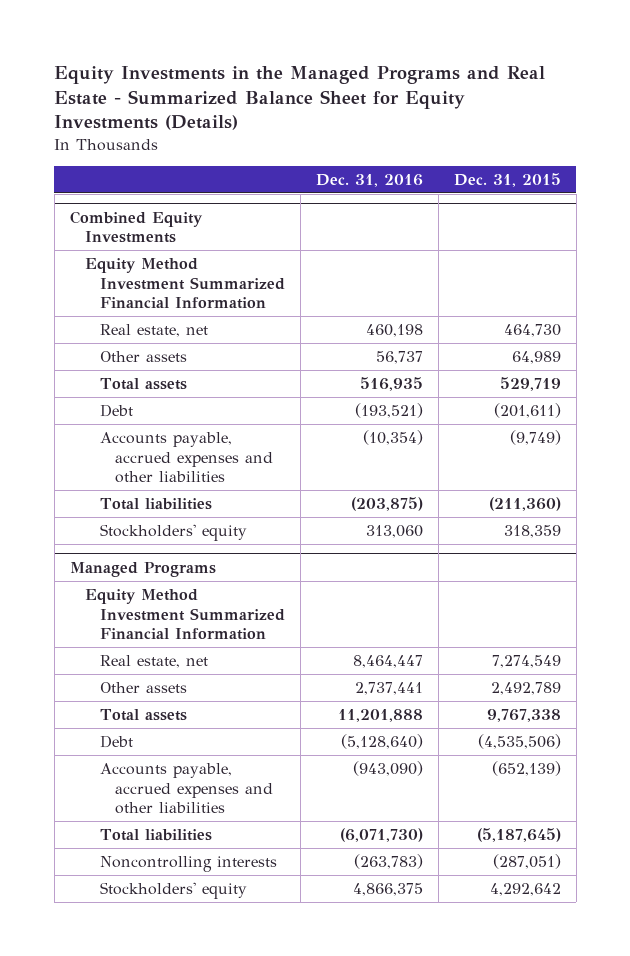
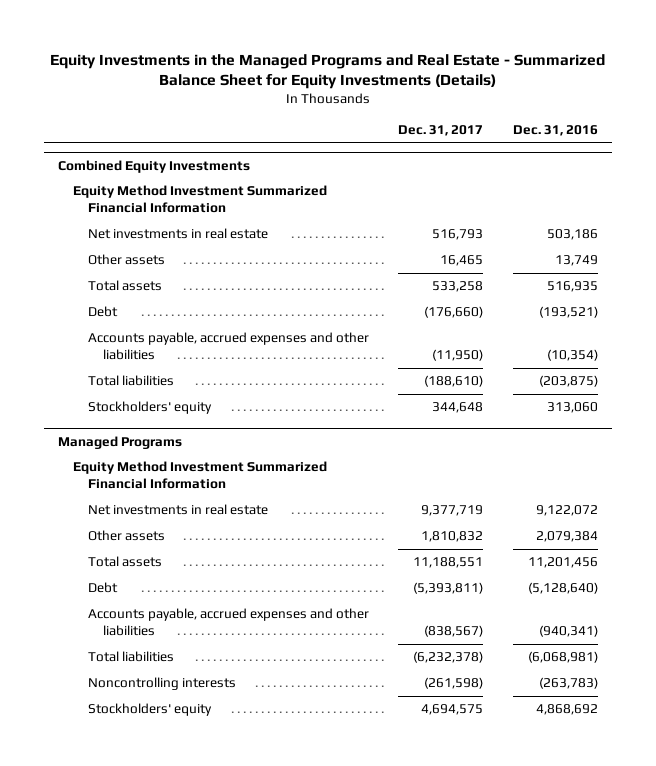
[453,172,561,187] Dec. 31, 2015 -> none
none -> [398,124,484,136] Dec. 31, 2017
[99,324,208,338] Real estate, net -> [88,228,269,240] Net investments in real estate
[365,324,423,338] 460,198 -> [546,229,598,241] 503,186
[375,351,423,365] 56,737 -> [554,255,598,267] 13,749
[99,655,208,669] Real estate, net -> [88,504,269,516] Net investments in real estate
[352,655,423,669] 8,464,447 -> [535,505,598,517] 9,122,072
[354,682,423,696] 2,737,441 -> [535,531,598,543] 2,079,384
[337,709,423,723] 11,201,888 -> [527,557,598,569] 11,201,456
[352,761,423,777] (943,090) -> [538,625,598,638] (940,341)
[339,828,423,843] (6,071,730) -> [527,651,598,664] (6,068,981)
[352,883,423,897] 4,866,375 -> [535,704,598,716] 4,868,692

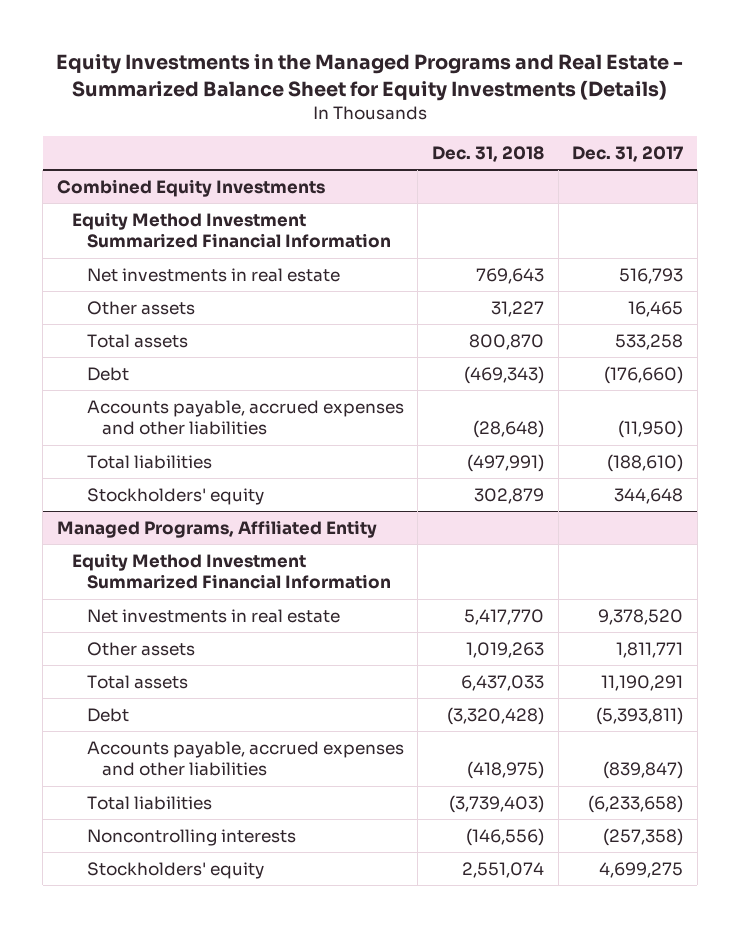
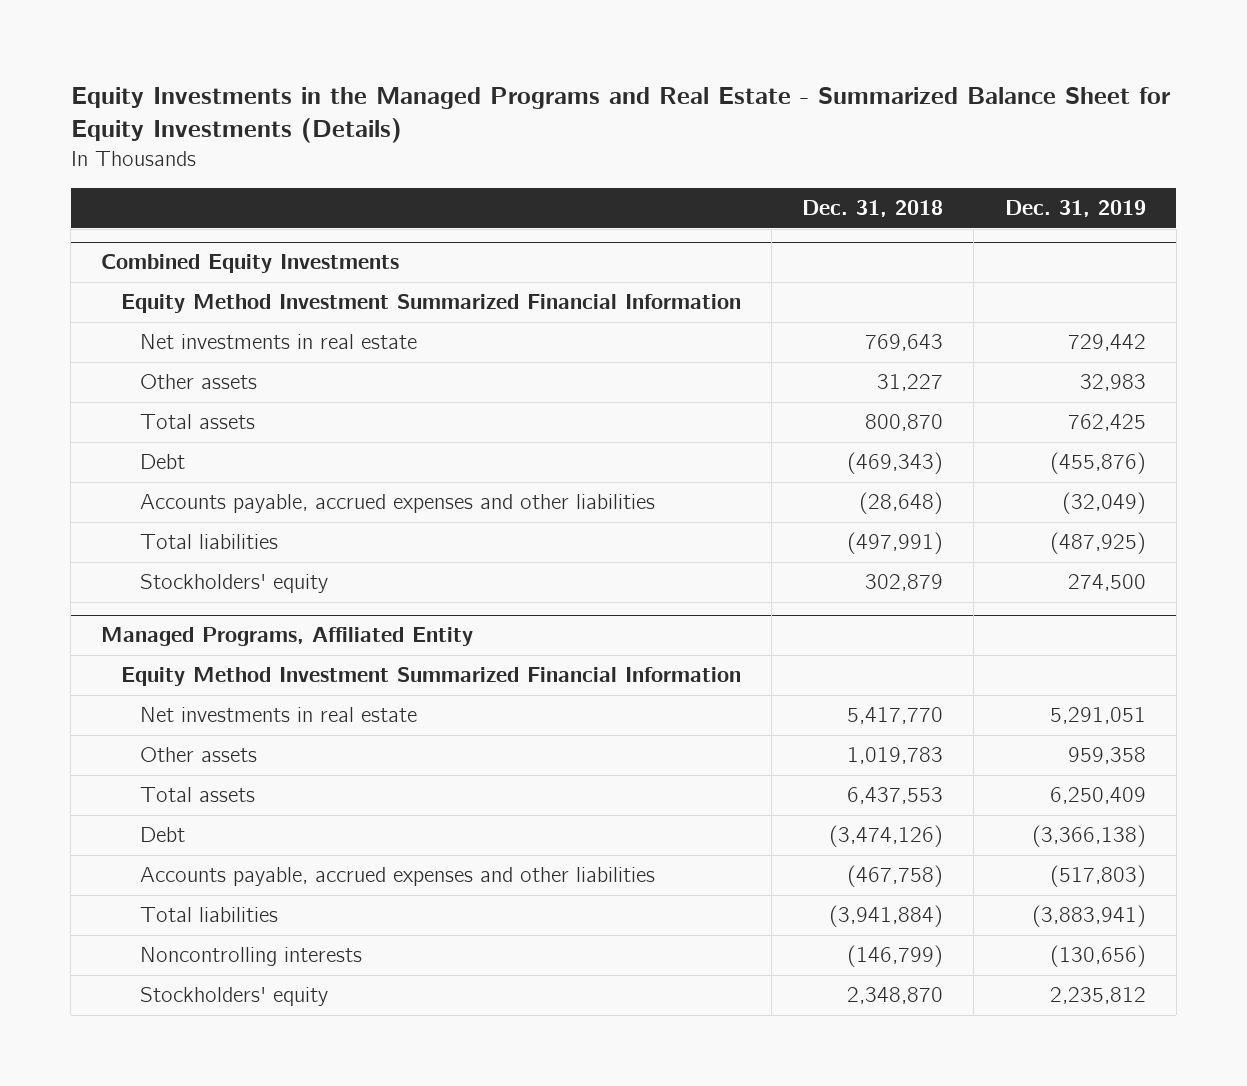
[572,145,684,162] Dec. 31, 2017 -> none
none -> [1004,200,1146,218] Dec. 31, 2019
[466,641,545,658] 1,019,263 -> [847,747,944,765] 1,019,783
[461,674,545,691] 6,437,033 -> [847,787,944,805] 6,437,553
[447,706,545,725] (3,320,428) -> [829,825,944,848] (3,474,126)
[467,761,545,780] (418,975) -> [847,865,944,888] (467,758)
[449,794,545,813] (3,739,403) -> [829,905,944,928] (3,941,884)
[466,827,545,846] (146,556) -> [847,945,944,968] (146,799)
[462,861,545,878] 2,551,074 -> [847,987,944,1005] 2,348,870

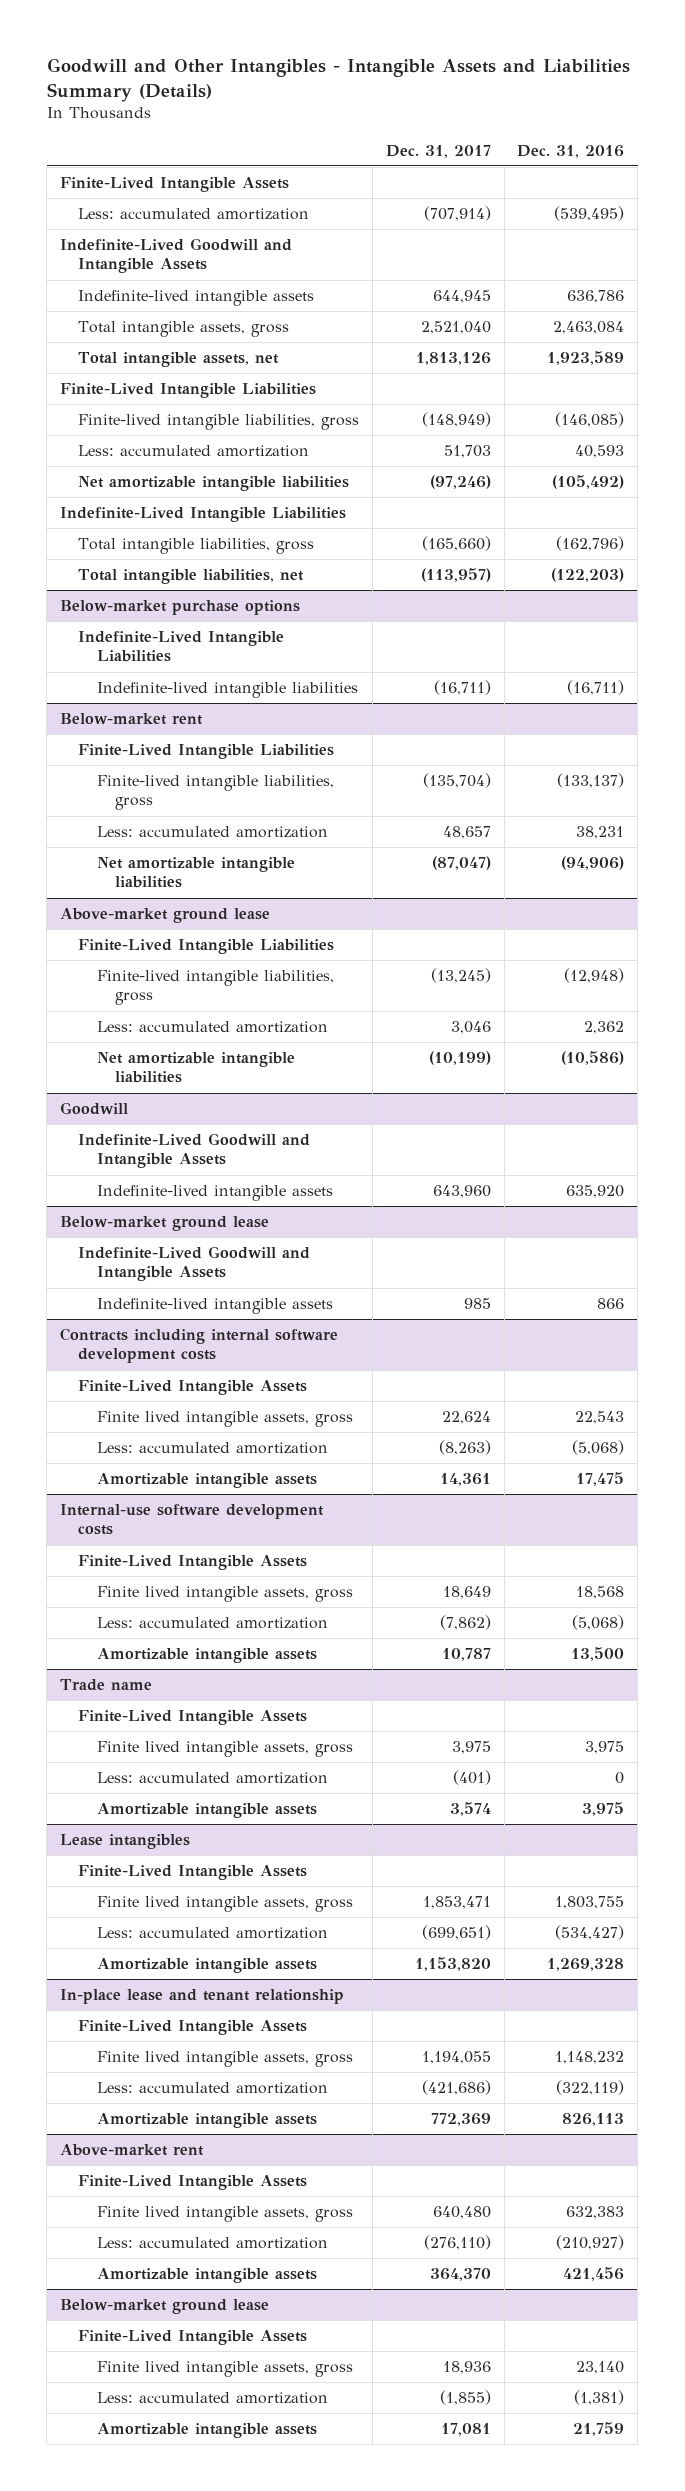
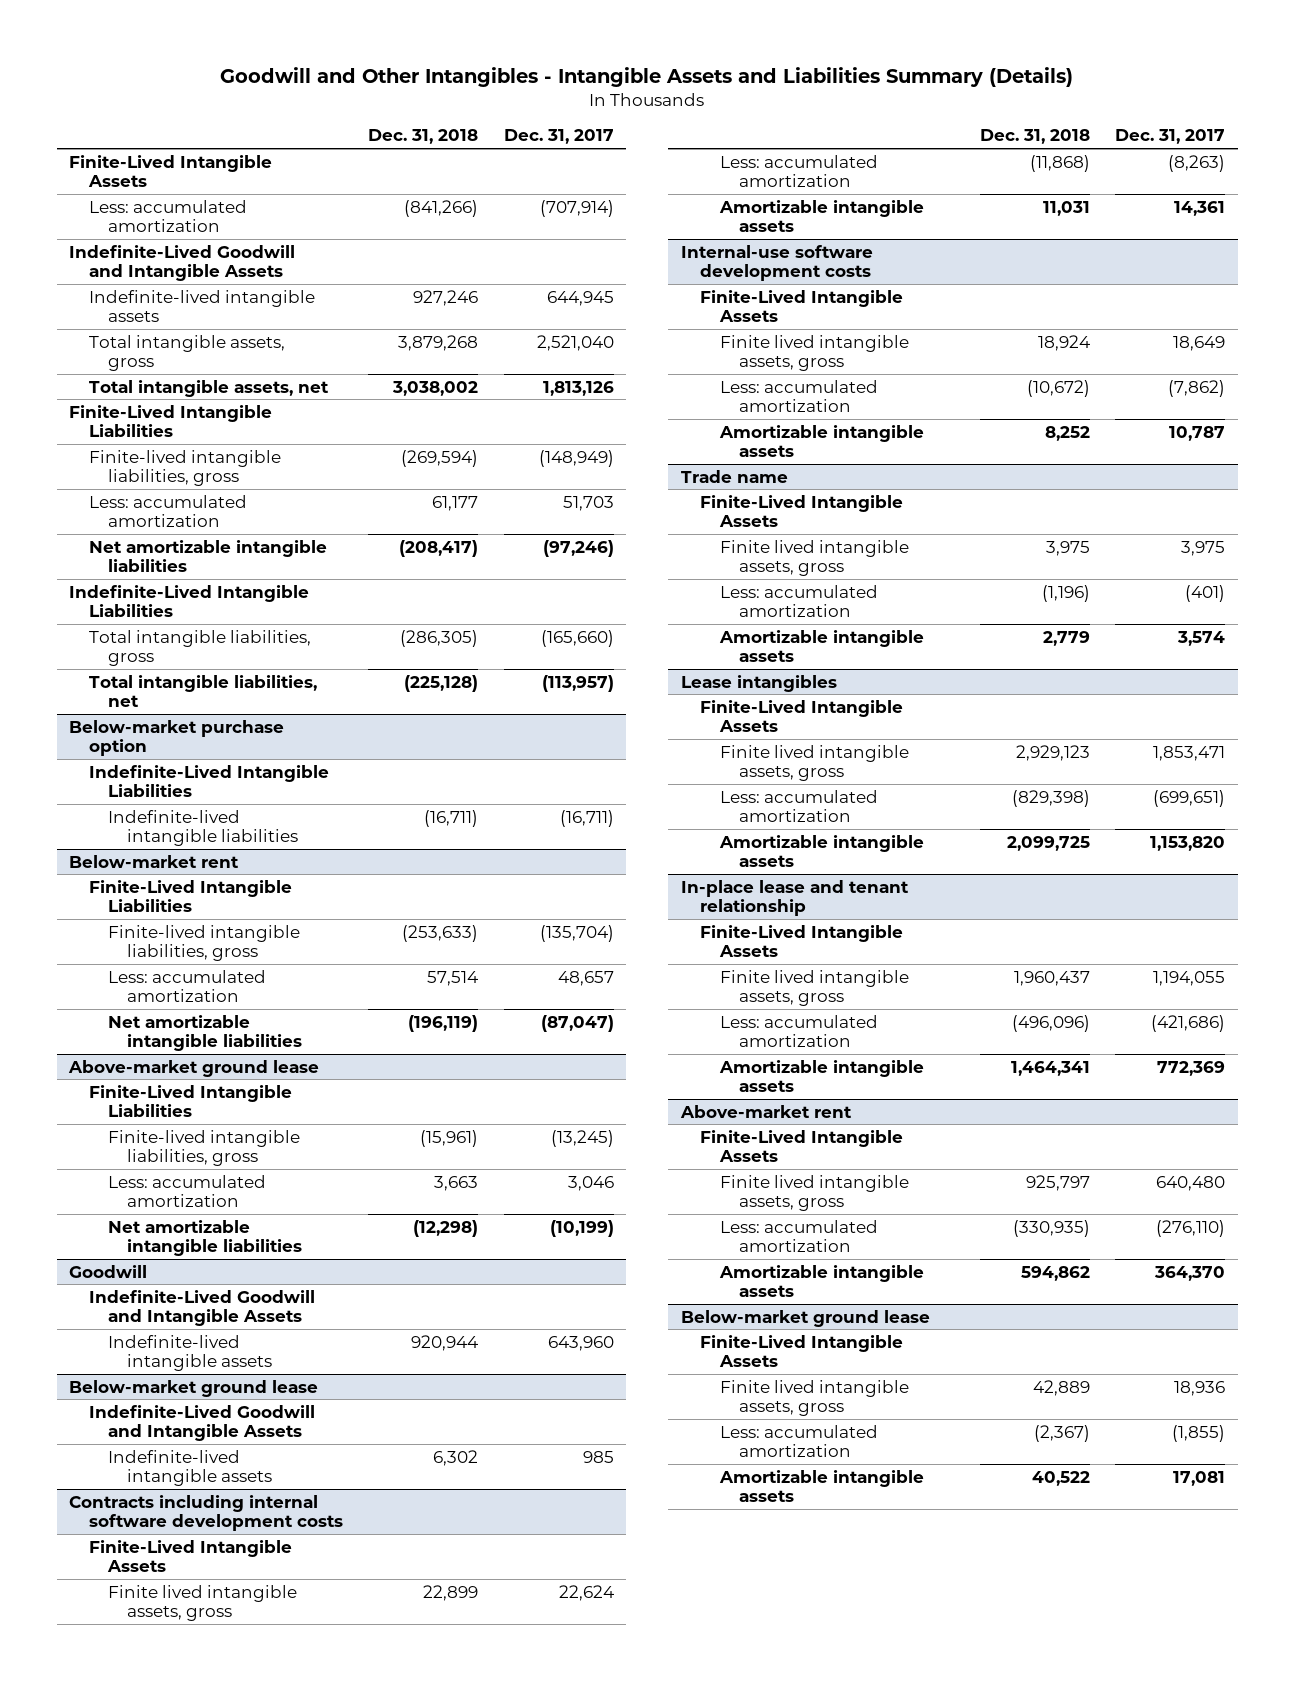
[517,144,625,158] Dec. 31, 2016 -> none
none -> [368,129,479,145] Dec. 31, 2018
[60,600,301,616] Below-market purchase options -> [69,719,285,757] Below-market purchase option

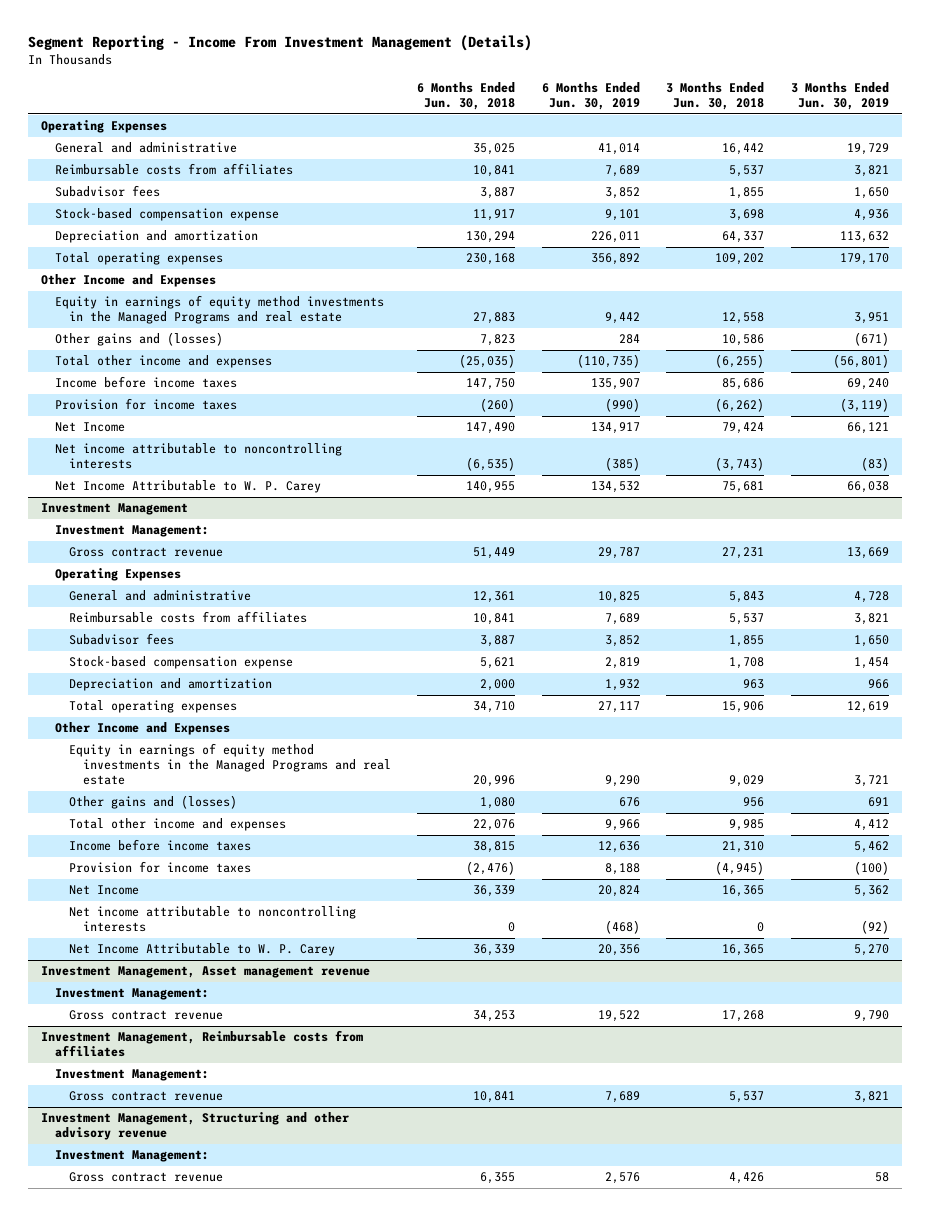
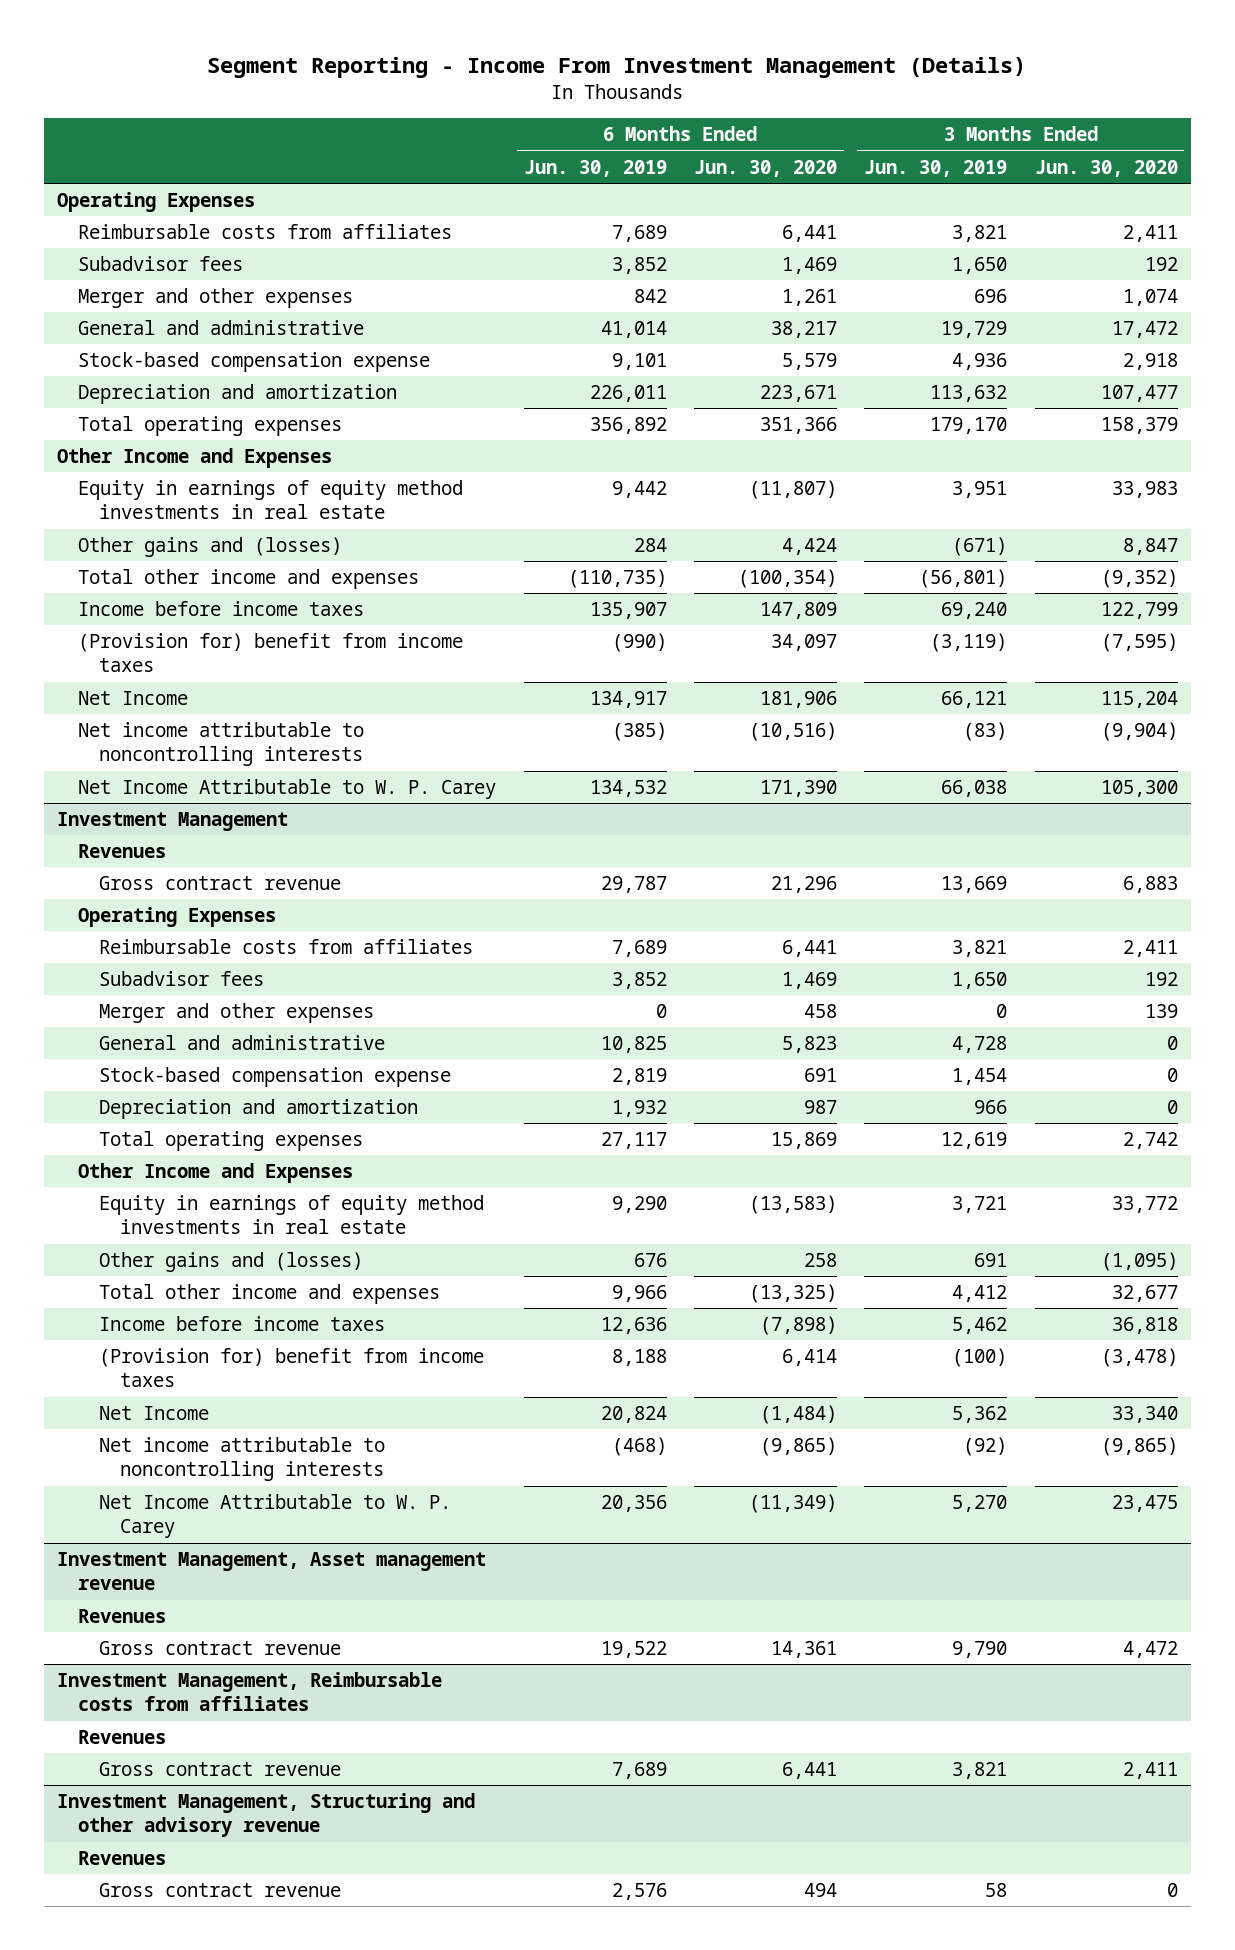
[417,82,516,111] 6 Months Ended Jun. 30, 2018 -> none
[666,82,765,111] 3 Months Ended Jun. 30, 2018 -> none
none -> [693,159,837,177] Jun. 30, 2020
none -> [1034,159,1178,177] Jun. 30, 2020
none -> [78,288,354,309] Merger and other expenses
[55,142,238,154] General and administrative -> [78,320,365,336] General and administrative
[55,295,385,325] Equity in earnings of equity method investments in the Managed Programs and real estate -> [78,480,464,520] Equity in earnings of equity method investments in real estate
[55,398,238,411] Provision for income taxes -> [78,633,464,673] (Provision for) benefit from income taxes
[55,525,210,538] Investment Management: -> none
none -> [78,844,167,859] Revenues
none -> [99,1003,375,1024] Merger and other expenses
[68,590,251,602] General and administrative -> [99,1035,386,1051] General and administrative
[68,743,391,786] Equity in earnings of equity method investments in the Managed Programs and real estate -> [99,1195,485,1235] Equity in earnings of equity method investments in real estate
[68,861,251,874] Provision for income taxes -> [99,1348,485,1388] (Provision for) benefit from income taxes
[55,988,210,1001] Investment Management: -> none
none -> [78,1609,167,1624] Revenues
[55,1069,210,1082] Investment Management: -> none
none -> [78,1730,167,1745] Revenues
[55,1150,210,1163] Investment Management: -> none
none -> [78,1851,167,1866] Revenues

